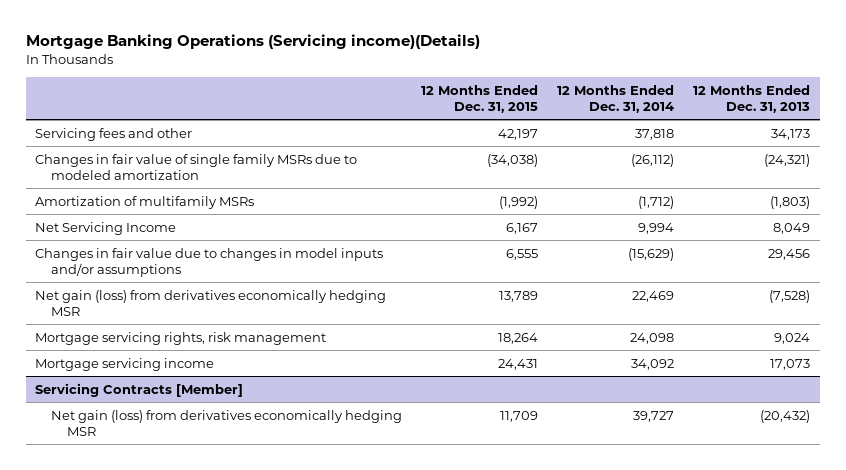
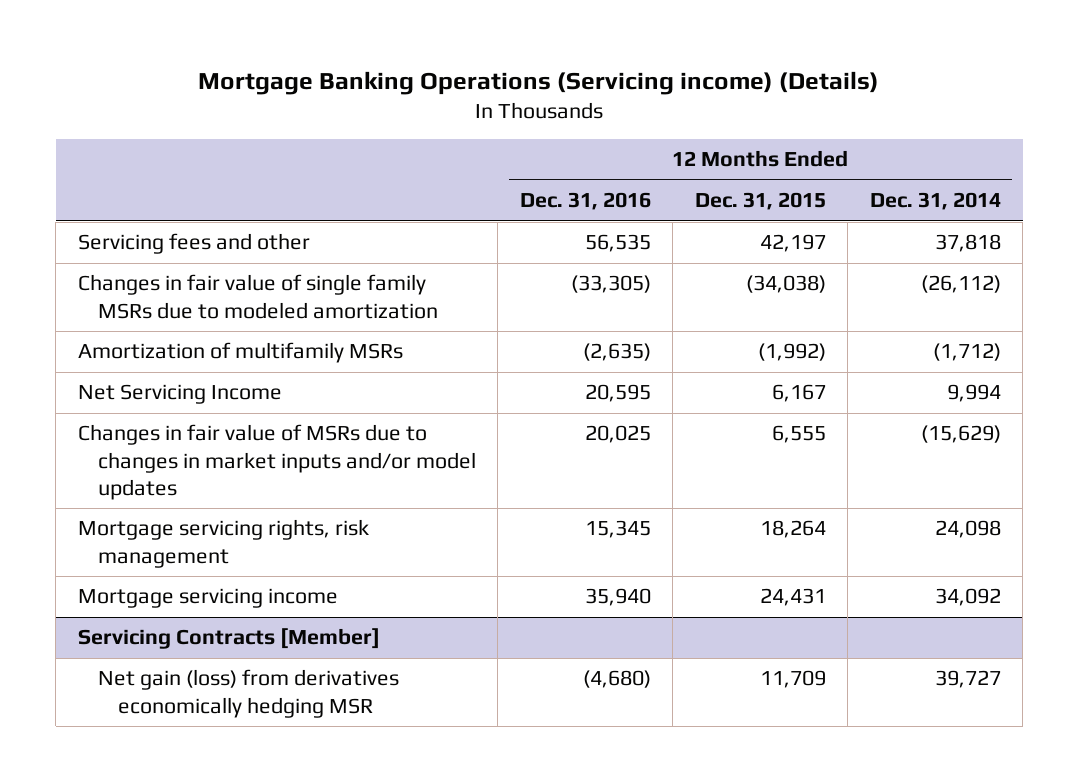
[25,34,480,50] Mortgage Banking Operations (Servicing income)(Details) -> [198,70,880,95] Mortgage Banking Operations (Servicing income) (Details)
[693,84,811,113] 12 Months Ended Dec. 31, 2013 -> none
none -> [519,192,651,211] Dec. 31, 2016
[35,289,387,316] Net gain (loss) from derivatives economically hedging MSR -> none
[35,247,384,277] Changes in fair value due to changes in model inputs and/or assumptions -> [77,424,476,500] Changes in fair value of MSRs due to changes in market inputs and/or model updates

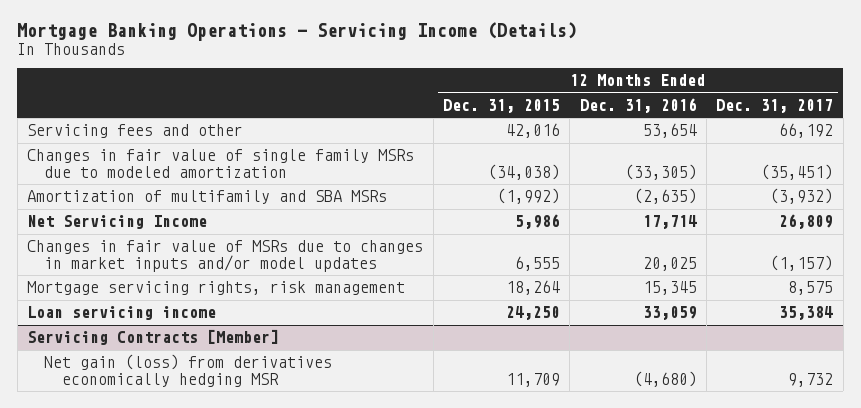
[198,70,880,95] Mortgage Banking Operations (Servicing income) (Details) -> [17,22,578,42] Mortgage Banking Operations - Servicing Income (Details)
[869,192,1001,211] Dec. 31, 2014 -> none
none -> [716,98,834,113] Dec. 31, 2017
[584,234,651,253] 56,535 -> [642,123,697,139] 53,654
[759,234,826,253] 42,197 -> [505,123,560,139] 42,016
[77,342,403,364] Amortization of multifamily MSRs -> [27,190,388,205] Amortization of multifamily and SBA MSRs
[584,384,651,403] 20,595 -> [642,215,697,230] 17,714
[771,384,826,403] 6,167 -> [514,214,560,230] 5,986
[77,588,338,609] Mortgage servicing income -> [27,306,217,321] Loan servicing income
[584,588,651,607] 35,940 -> [642,306,697,321] 33,059
[759,588,826,607] 24,431 -> [505,306,560,321] 24,250

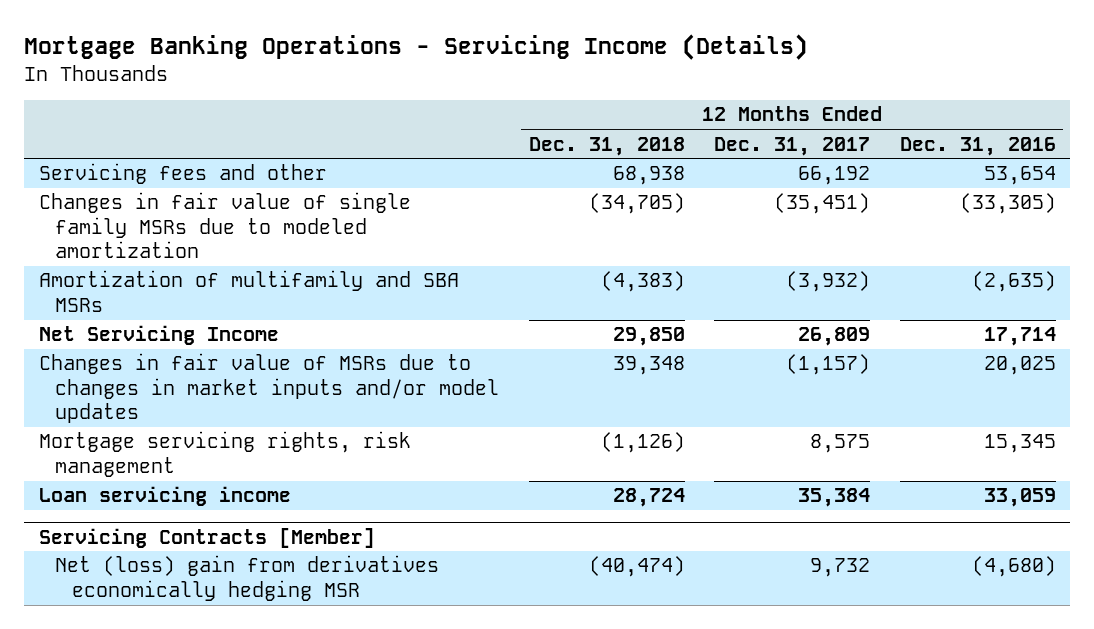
[442,98,560,113] Dec. 31, 2015 -> none
none -> [528,136,685,156] Dec. 31, 2018
[44,354,333,387] Net gain (loss) from derivatives economically hedging MSR -> [55,555,440,601] Net (loss) gain from derivatives economically hedging MSR

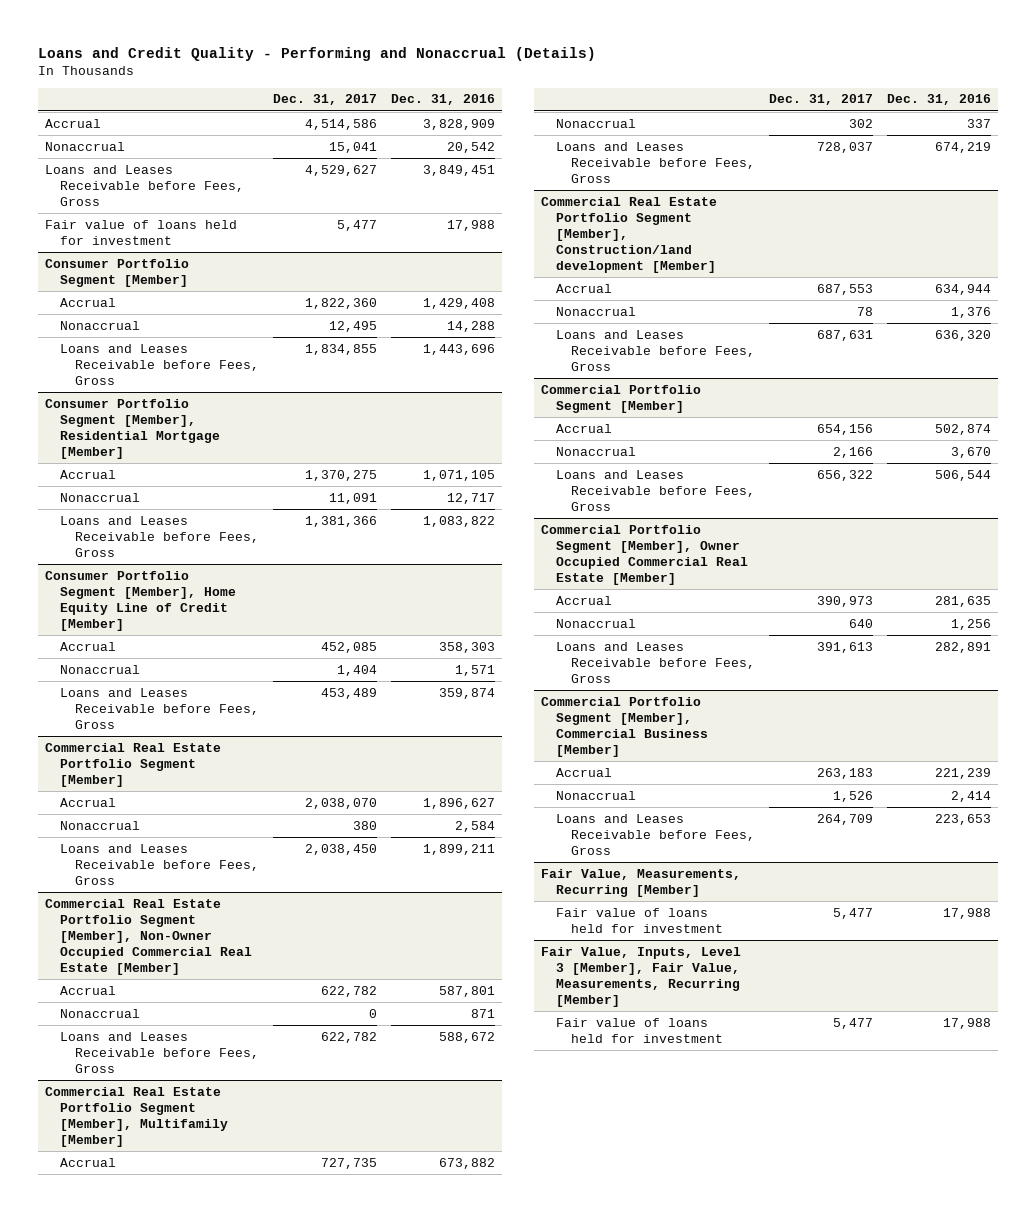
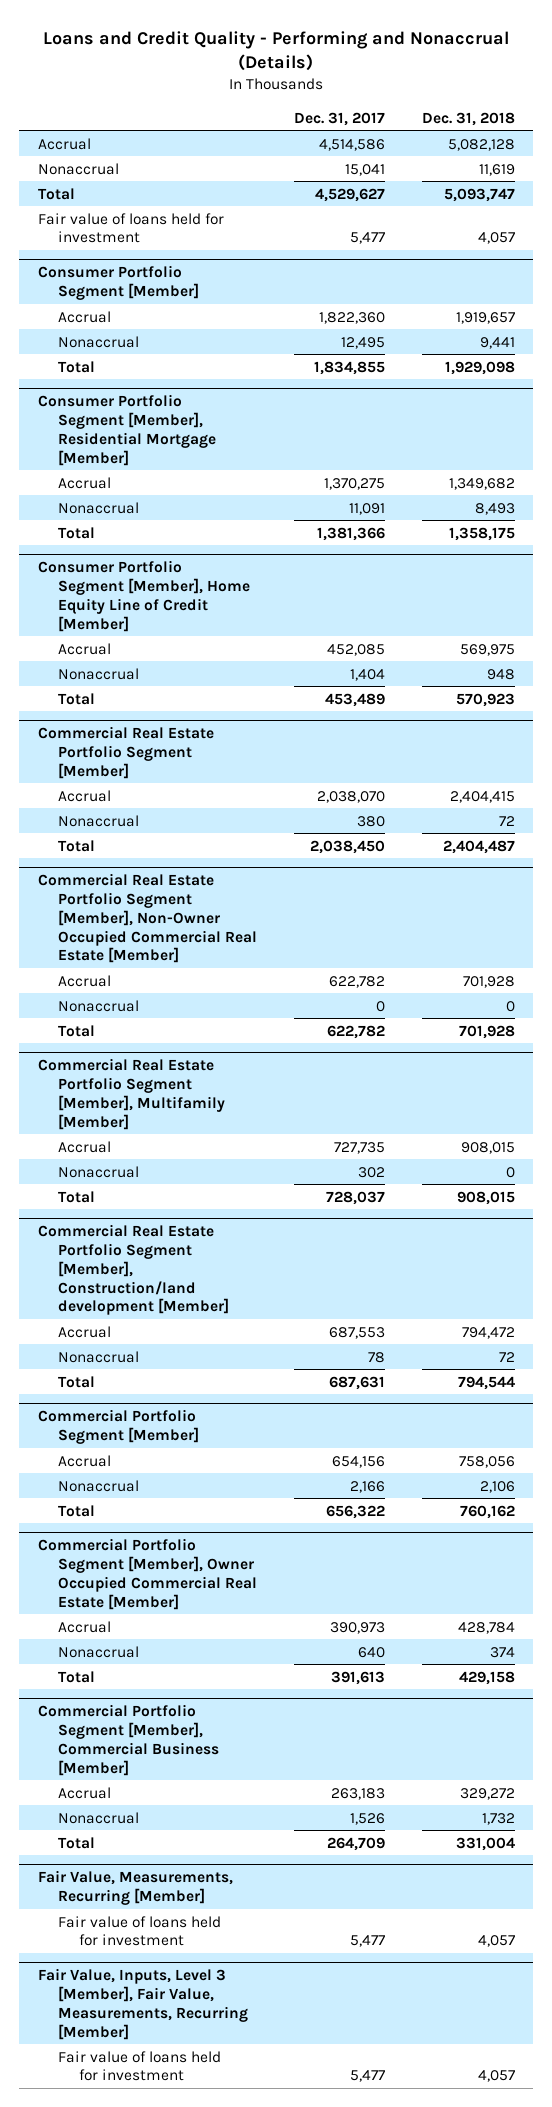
[391,94,496,106] Dec. 31, 2016 -> none
none -> [421,111,515,126] Dec. 31, 2018
[44,164,244,206] Loans and Leases Receivable before Fees, Gross -> [37,187,75,200] Total
[59,343,260,385] Loans and Leases Receivable before Fees, Gross -> [58,360,96,373] Total
[59,515,260,557] Loans and Leases Receivable before Fees, Gross -> [58,526,96,539] Total
[59,687,260,729] Loans and Leases Receivable before Fees, Gross -> [58,692,96,705] Total
[59,843,260,885] Loans and Leases Receivable before Fees, Gross -> [58,839,96,852] Total
[59,1031,260,1073] Loans and Leases Receivable before Fees, Gross -> [58,1024,96,1037] Total
[556,141,756,183] Loans and Leases Receivable before Fees, Gross -> [58,1190,96,1203] Total
[556,329,756,371] Loans and Leases Receivable before Fees, Gross -> [58,1375,96,1388] Total
[556,469,756,511] Loans and Leases Receivable before Fees, Gross -> [58,1504,96,1517] Total
[556,641,756,683] Loans and Leases Receivable before Fees, Gross -> [58,1670,96,1683] Total
[556,813,756,855] Loans and Leases Receivable before Fees, Gross -> [58,1836,96,1849] Total

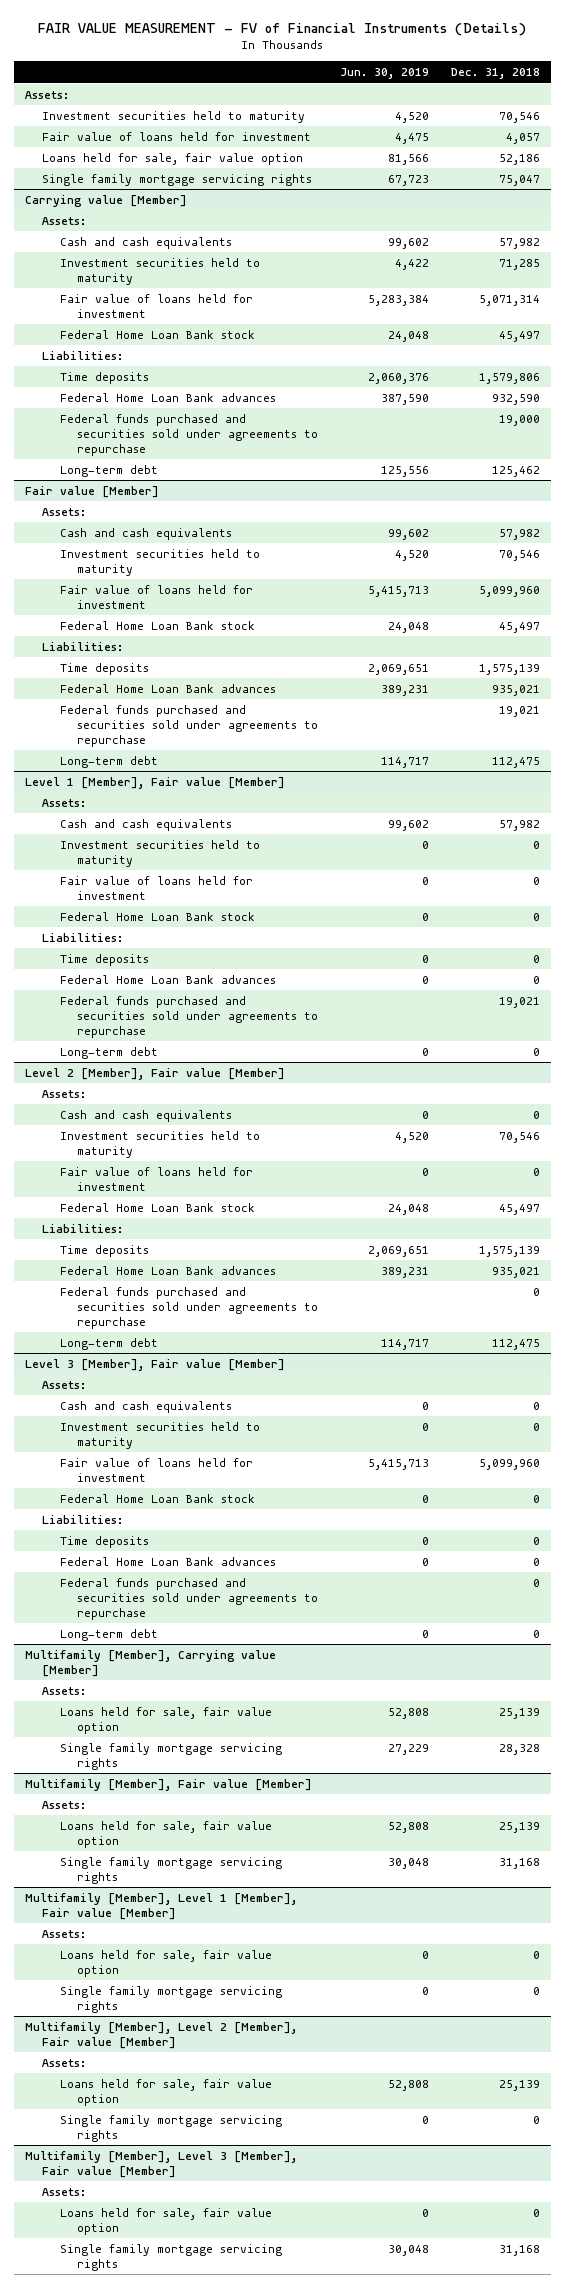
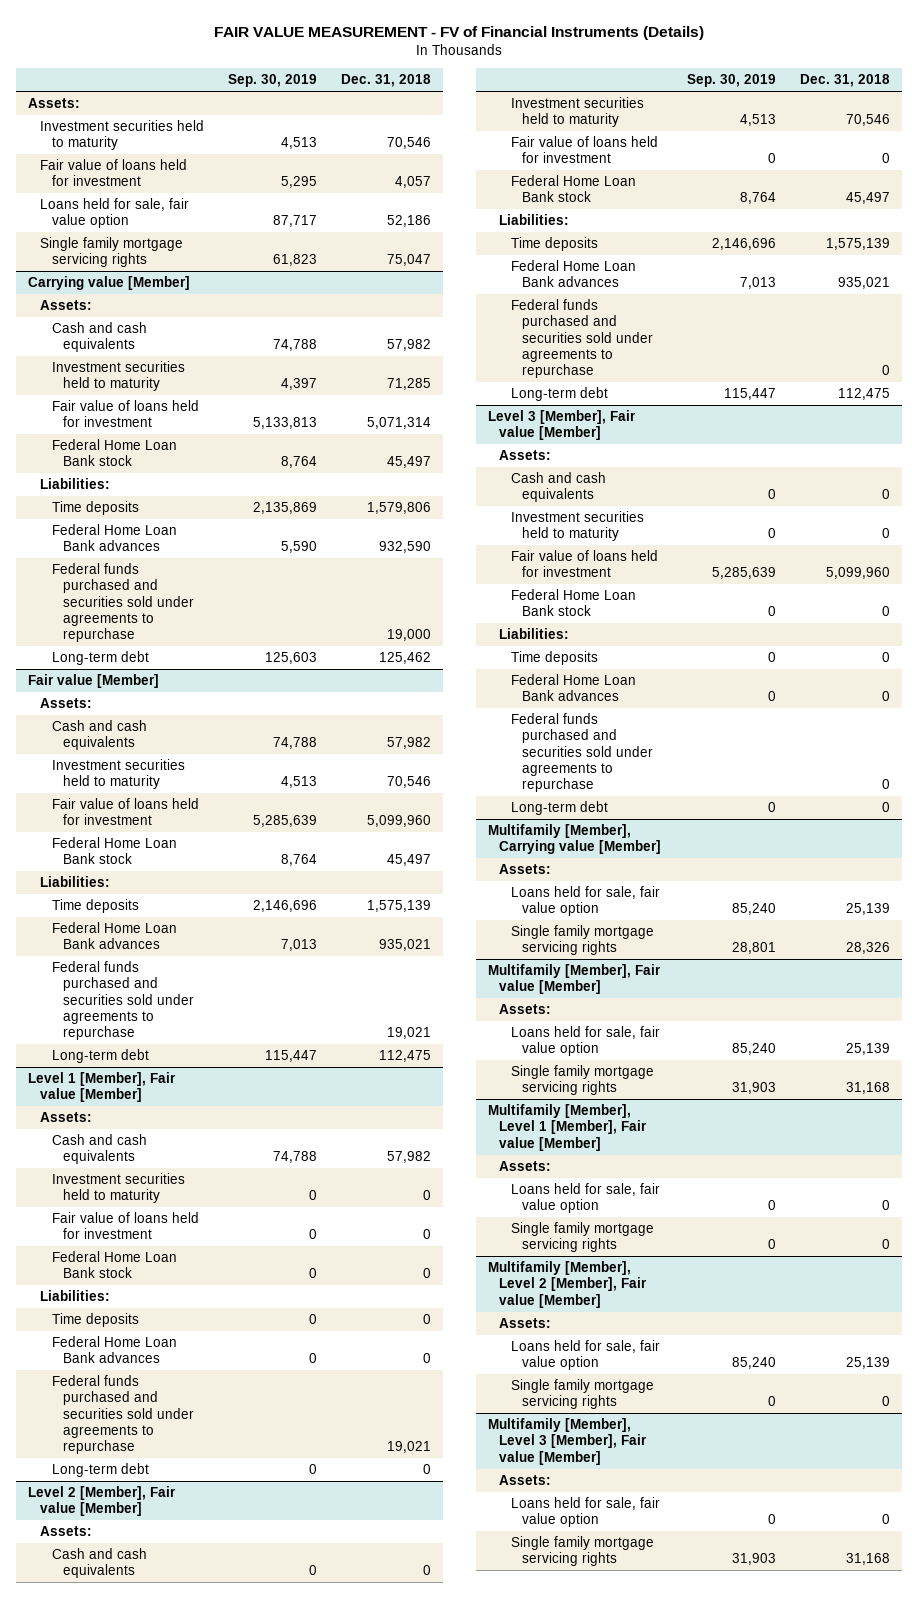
[339,68,429,80] Jun. 30, 2019 -> none
none -> [227,74,317,88] Sep. 30, 2019
[498,1743,540,1755] 28,328 -> [845,942,890,955] 28,326

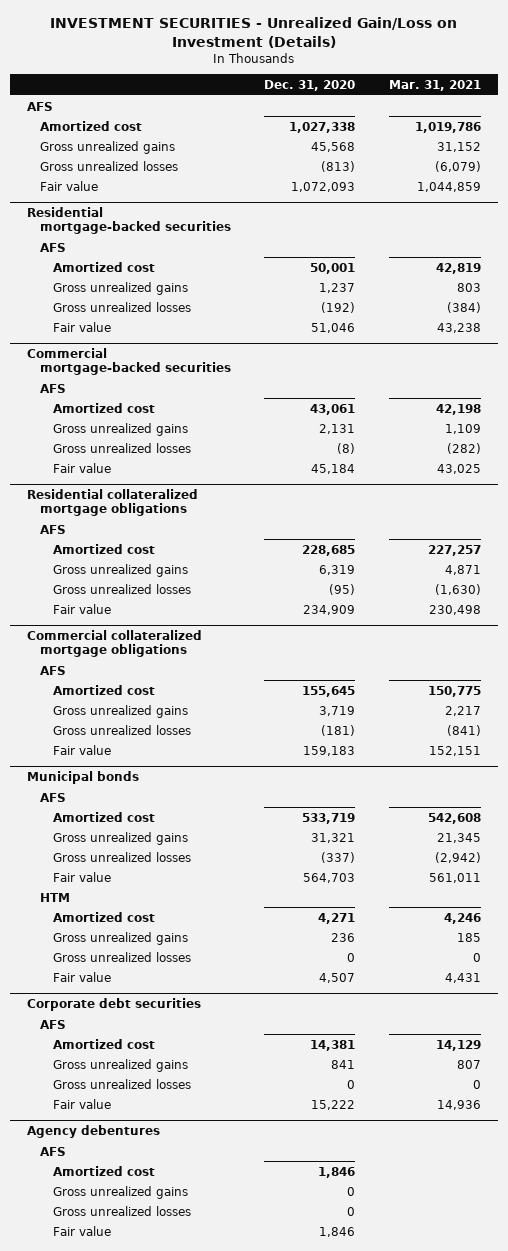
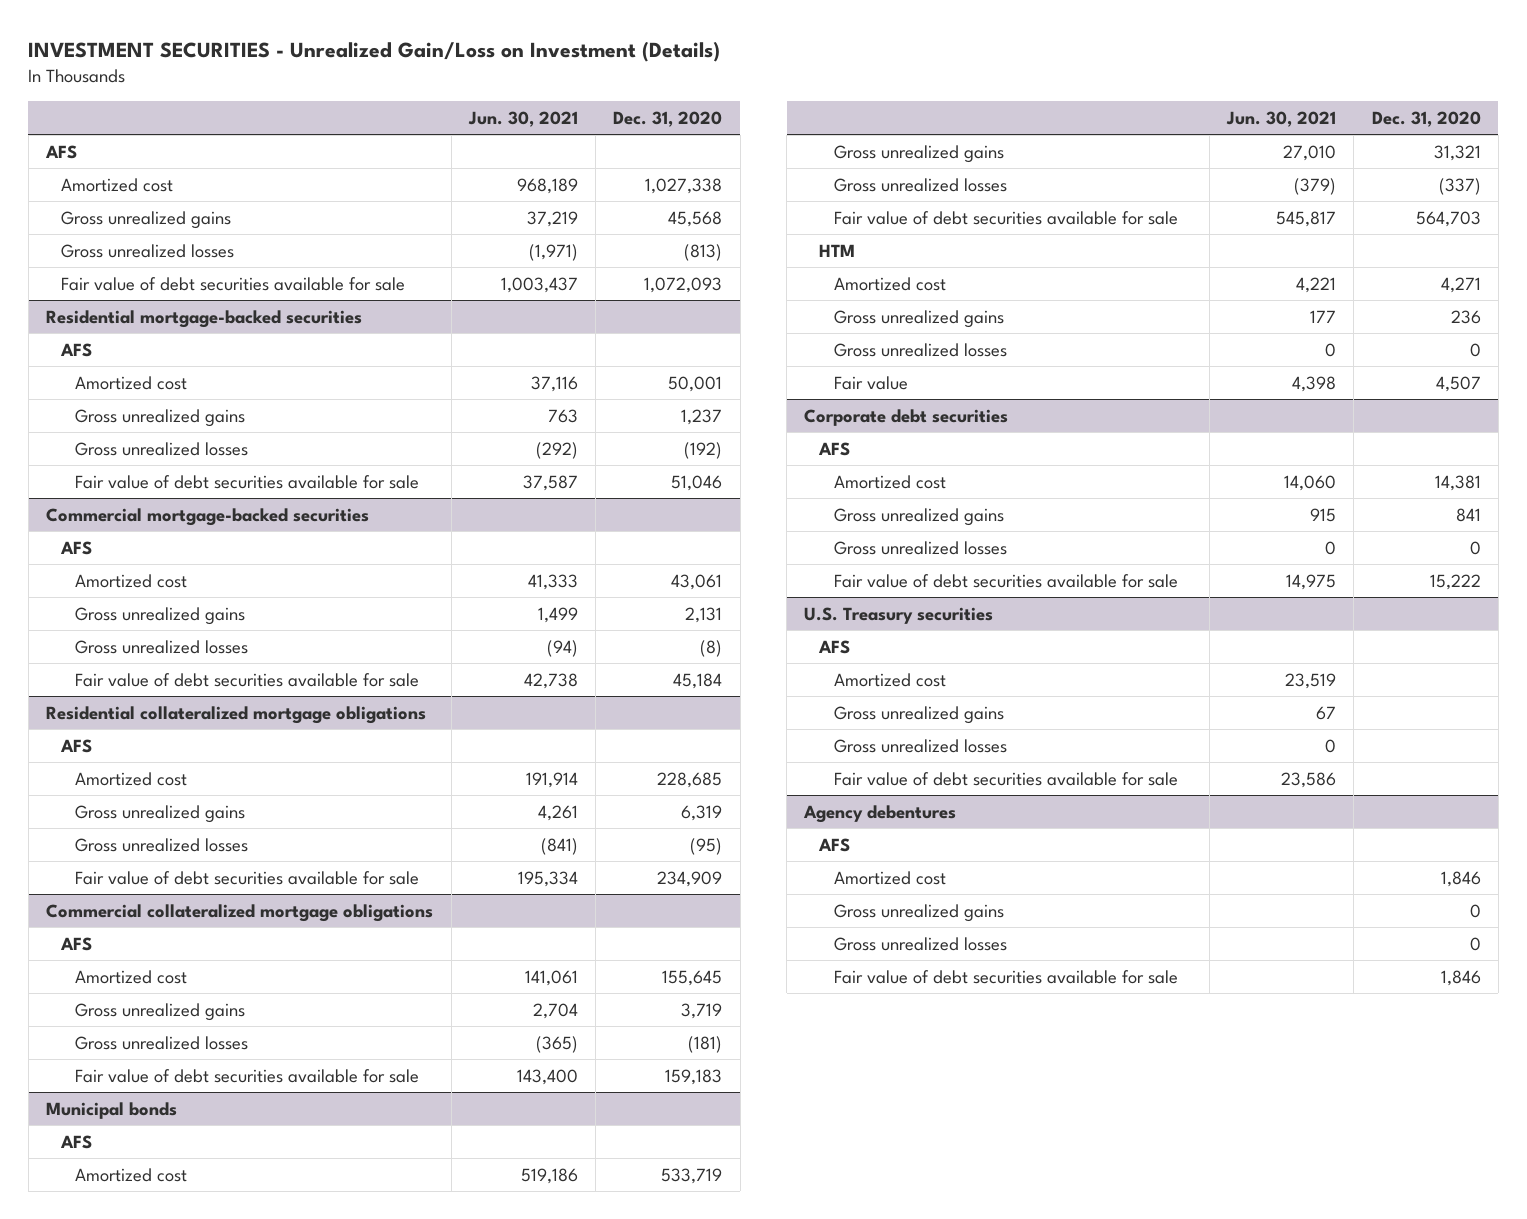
[388,79,481,91] Mar. 31, 2021 -> none
none -> [467,110,578,127] Jun. 30, 2021
[39,180,98,191] Fair value -> [60,276,405,291] Fair value of debt securities available for sale
[52,321,111,332] Fair value -> [75,474,420,489] Fair value of debt securities available for sale
[52,462,111,473] Fair value -> [75,672,420,687] Fair value of debt securities available for sale
[52,603,111,614] Fair value -> [75,870,420,885] Fair value of debt securities available for sale
[52,744,111,755] Fair value -> [75,1068,420,1083] Fair value of debt securities available for sale
[52,871,111,882] Fair value -> [833,210,1178,225] Fair value of debt securities available for sale
[52,1098,111,1109] Fair value -> [833,573,1178,588] Fair value of debt securities available for sale
none -> [804,606,994,624] U.S. Treasury securities
none -> [817,639,850,654] AFS
none -> [833,672,946,687] Amortized cost
none -> [833,705,1004,724] Gross unrealized gains
none -> [833,738,1007,753] Gross unrealized losses
none -> [833,771,1178,786] Fair value of debt securities available for sale
[52,1225,111,1236] Fair value -> [833,969,1178,984] Fair value of debt securities available for sale

